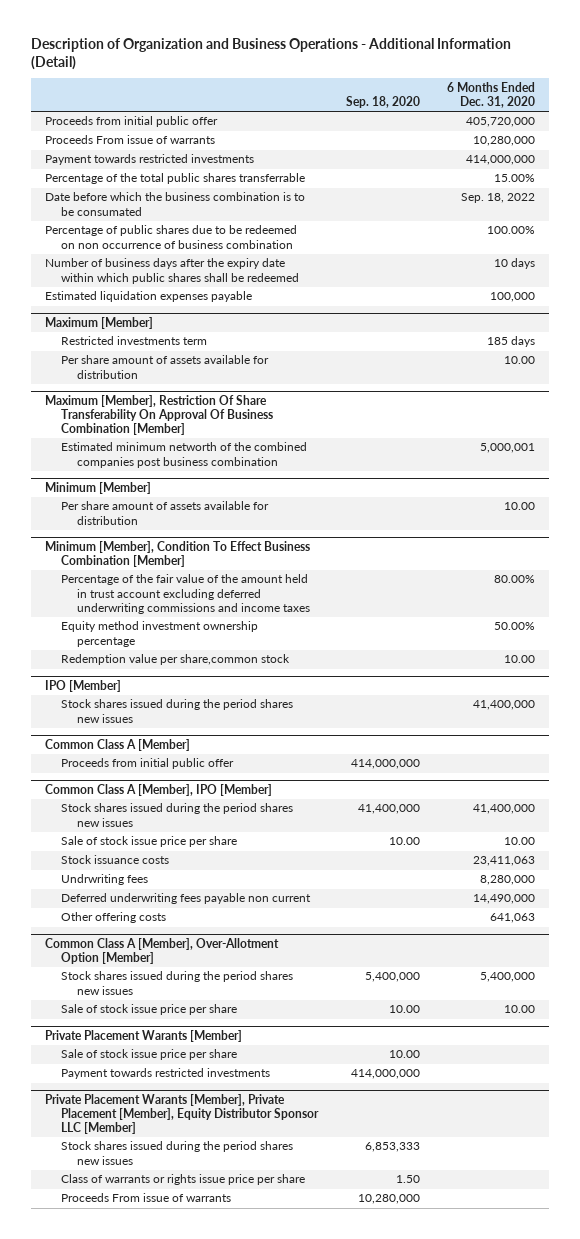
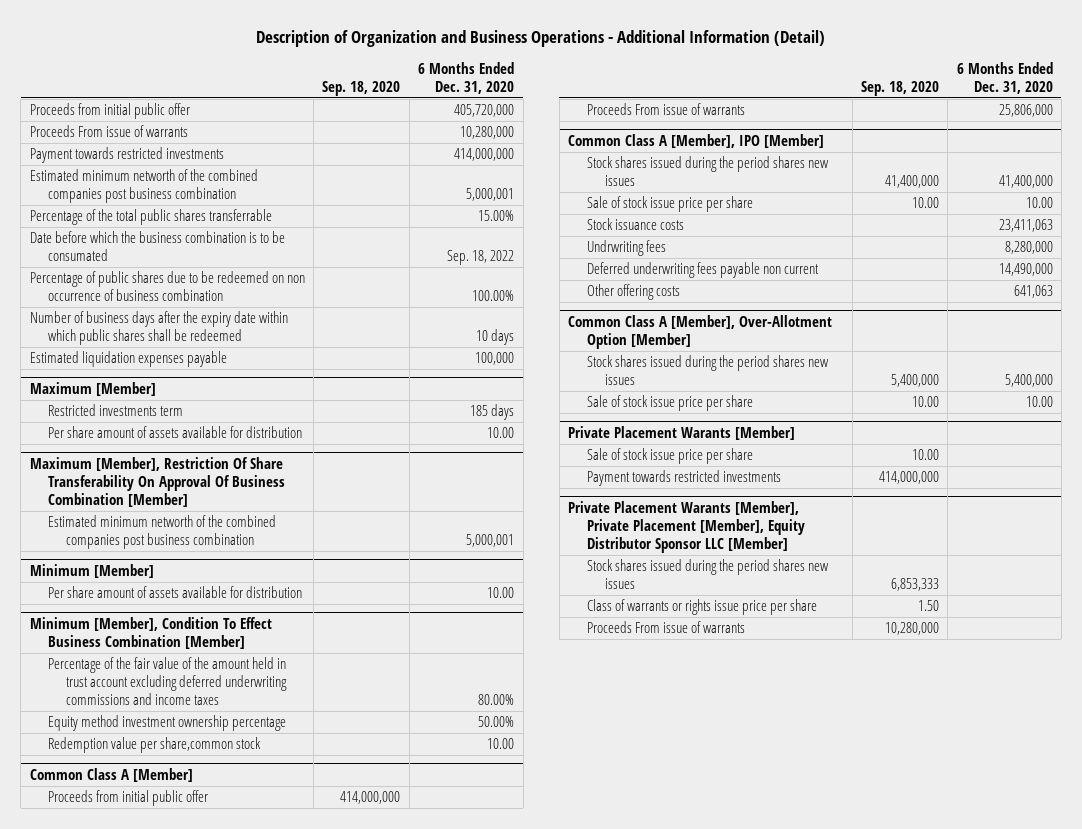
none -> [29,169,258,203] Estimated minimum networth of the combined companies post business combination
[44,679,121,692] IPO [Member] -> none
[61,699,294,723] Stock shares issued during the period shares new issues -> none
none -> [586,103,745,116] Proceeds From issue of warrants

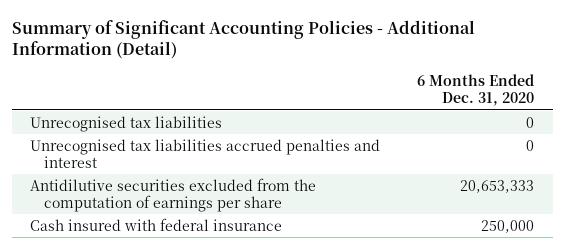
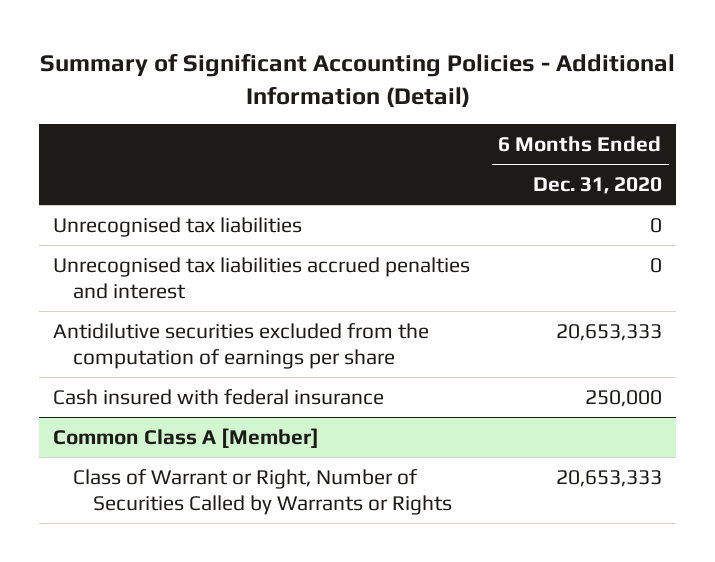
none -> [53,427,320,448] Common Class A [Member]
none -> [73,468,452,516] Class of Warrant or Right, Number of Securities Called by Warrants or Rights

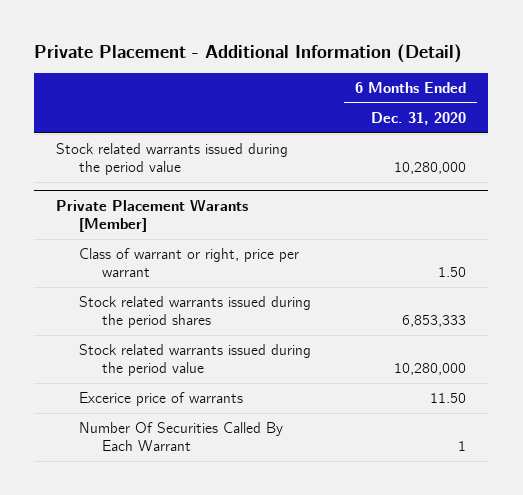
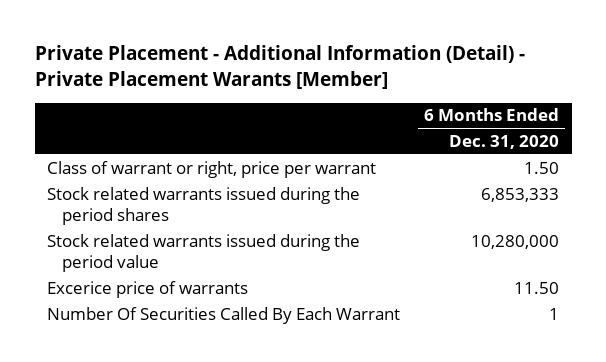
[34,43,463,63] Private Placement - Additional Information (Detail) -> [34,45,525,90] Private Placement - Additional Information (Detail) - Private Placement Warants [Member]
[56,143,289,176] Stock related warrants issued during the period value -> none
[56,199,249,232] Private Placement Warants [Member] -> none

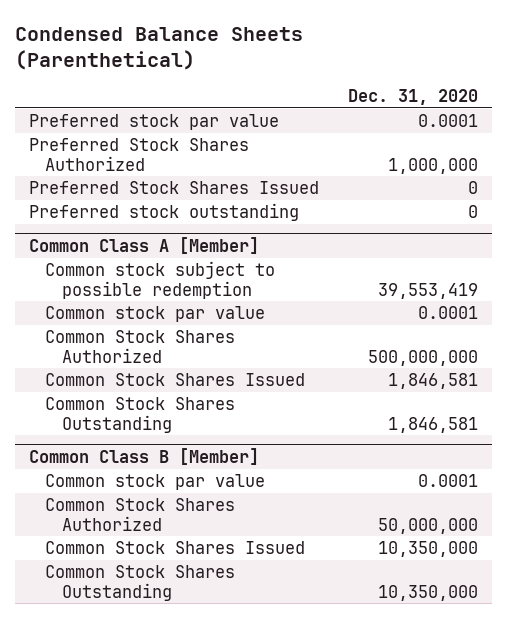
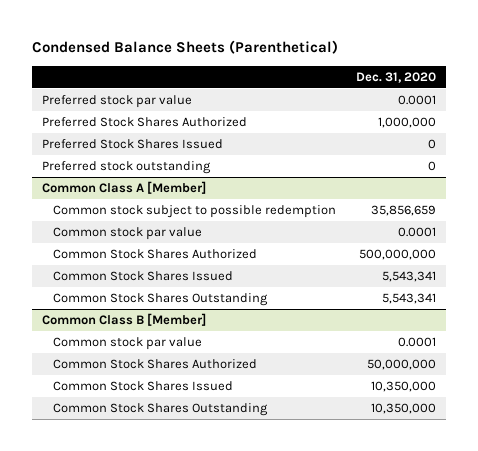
[377,282,478,299] 39,553,419 -> [371,205,437,217] 35,856,659
[387,373,478,390] 1,846,581 -> [382,271,437,283] 5,543,341
[387,416,478,433] 1,846,581 -> [382,293,437,305] 5,543,341

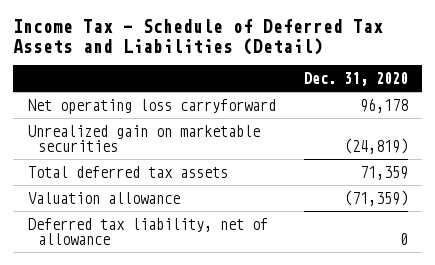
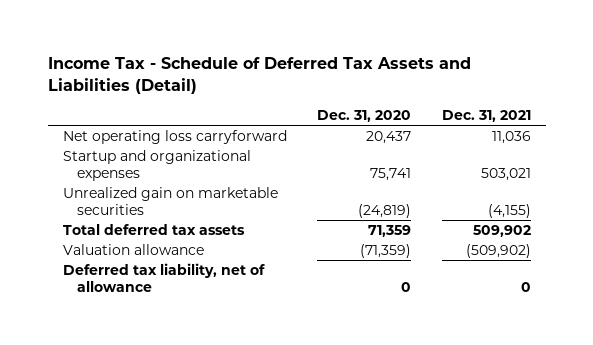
none -> [441,110,531,123] Dec. 31, 2021
[359,97,408,113] 96,178 -> [366,131,412,145] 20,437
none -> [62,150,251,181] Startup and organizational expenses

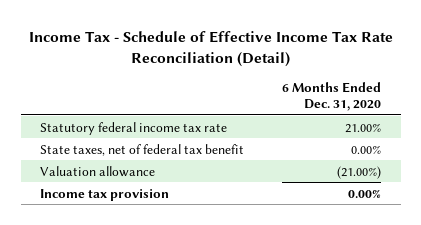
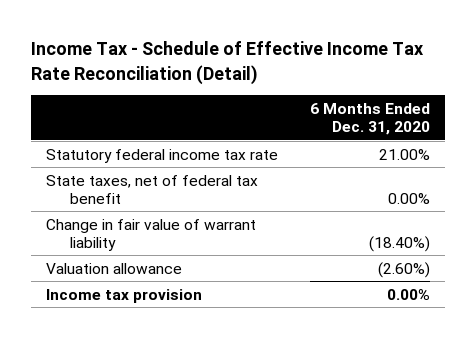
none -> [46,218,257,252] Change in fair value of warrant liability
[337,165,382,179] (21.00%) -> [377,261,430,278] (2.60%)

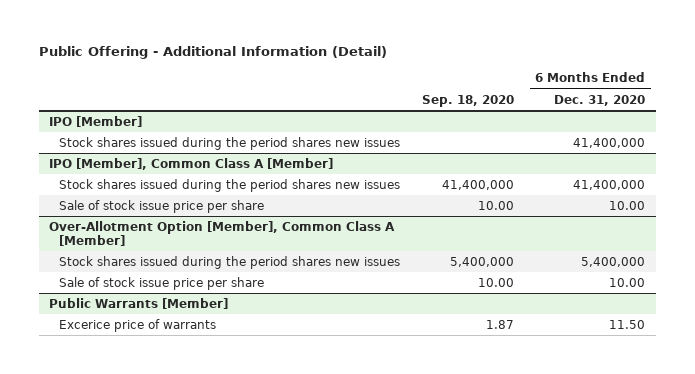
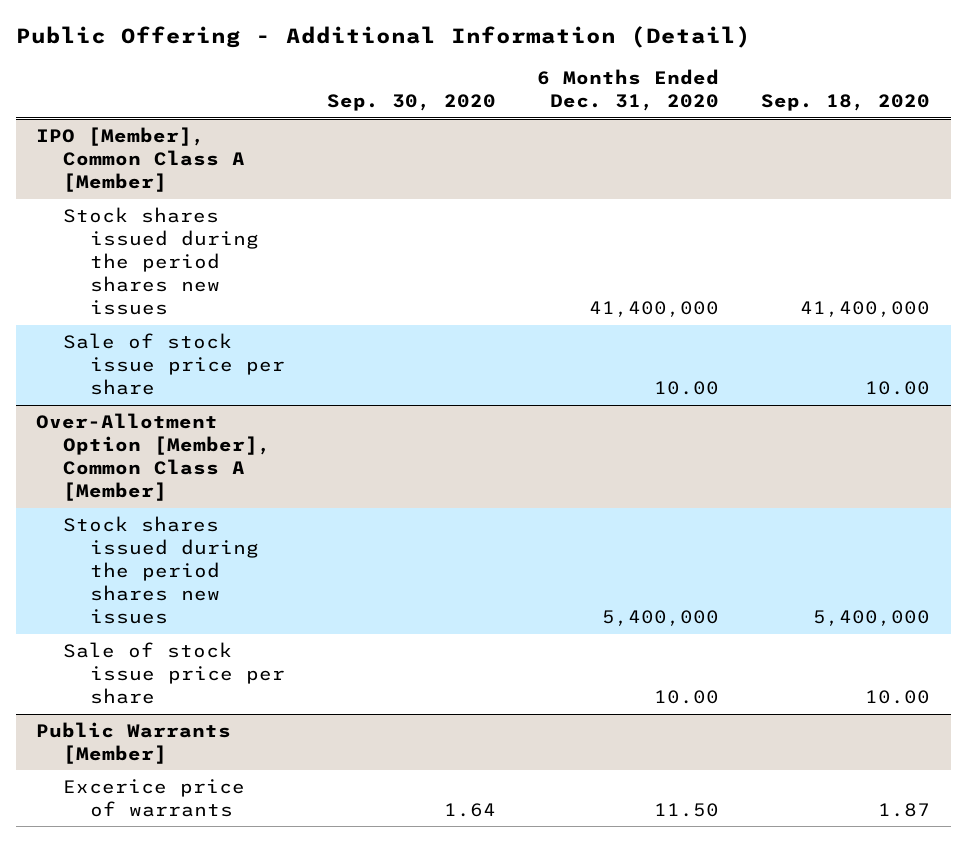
none -> [326,94,496,112] Sep. 30, 2020
[49,115,143,127] IPO [Member] -> none
[59,136,401,150] Stock shares issued during the period shares new issues -> none

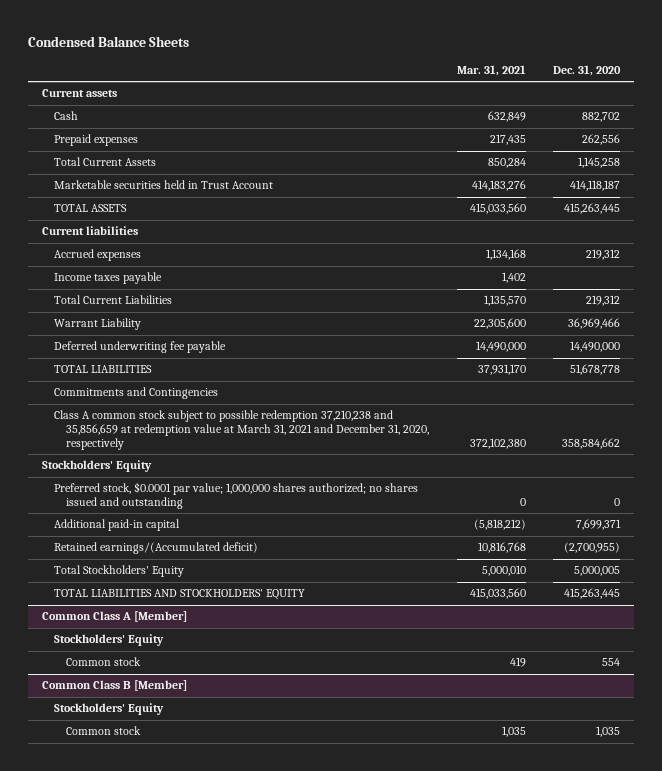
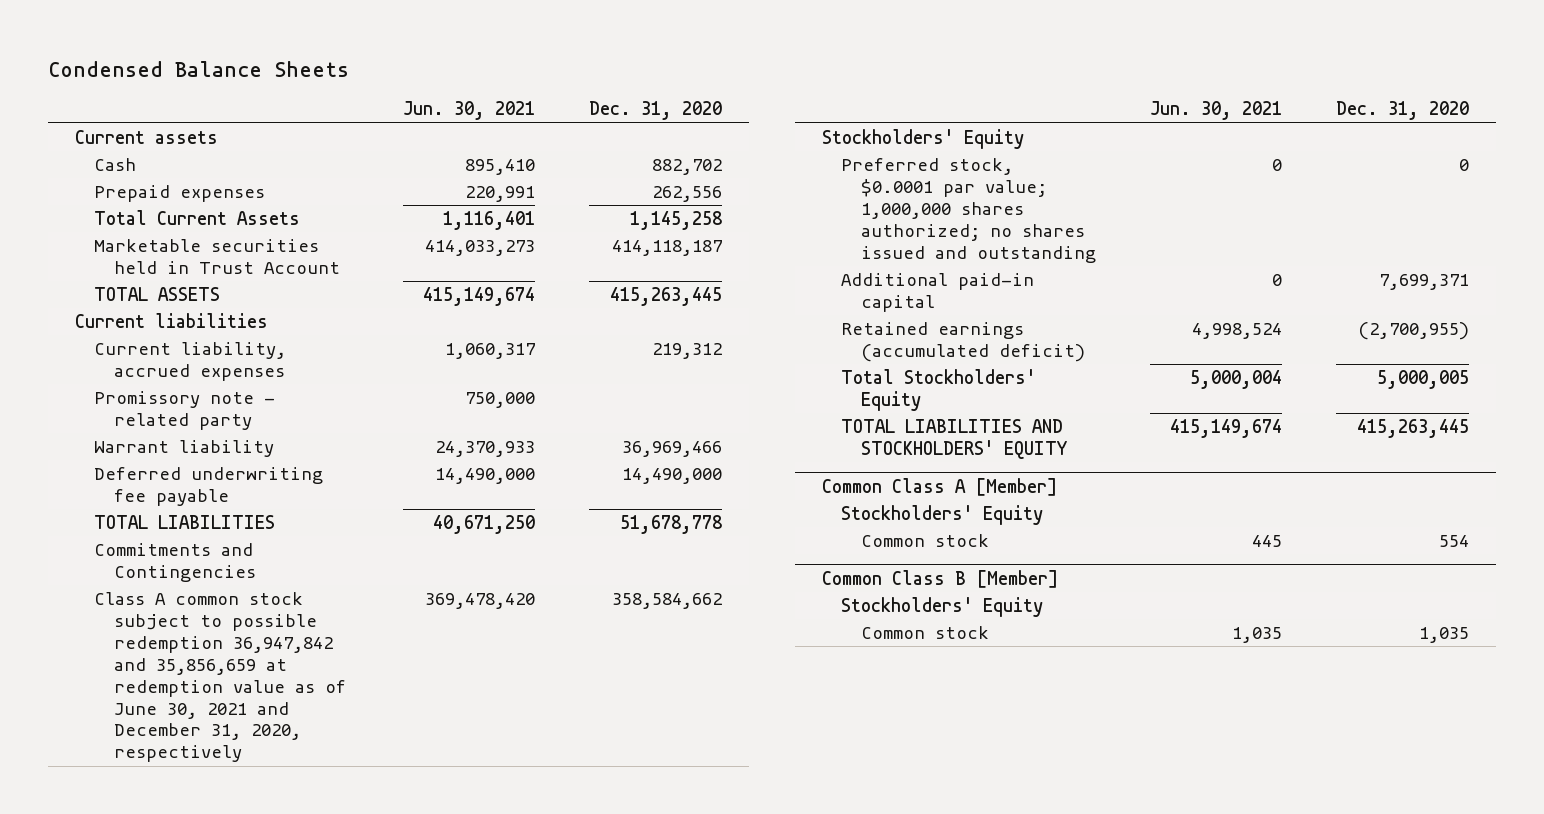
[456,64,526,76] Mar. 31, 2021 -> none
none -> [402,101,535,121] Jun. 30, 2021
[54,272,163,285] Income taxes payable -> none
[54,295,173,305] Total Current Liabilities -> none
[54,249,142,262] Accrued expenses -> [94,342,287,381] Current liability, accrued expenses
none -> [94,391,276,430] Promissory note - related party
[54,318,142,331] Warrant Liability -> [94,440,275,458] Warrant liability
[54,410,430,450] Class A common stock subject to possible redemption 37,210,238 and 35,856,659 at redemption value at March 31, 2021 and December 31, 2020, respectively -> [94,592,346,763] Class A common stock subject to possible redemption 36,947,842 and 35,856,659 at redemption value as of June 30, 2021 and December 31, 2020, respectively
[54,542,259,555] Retained earnings/(Accumulated deficit) -> [841,322,1085,362] Retained earnings (accumulated deficit)

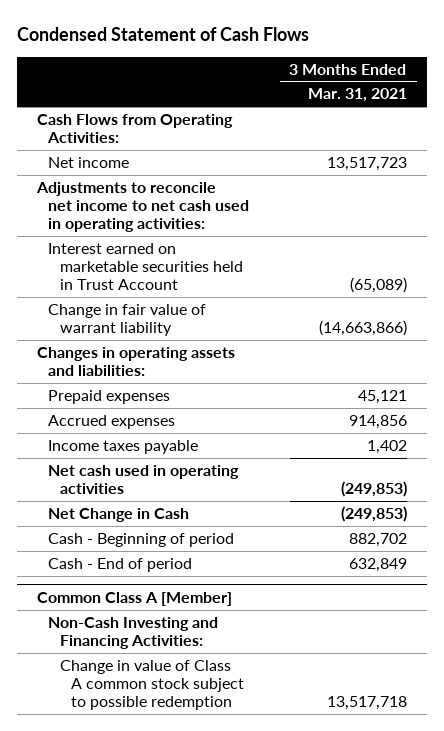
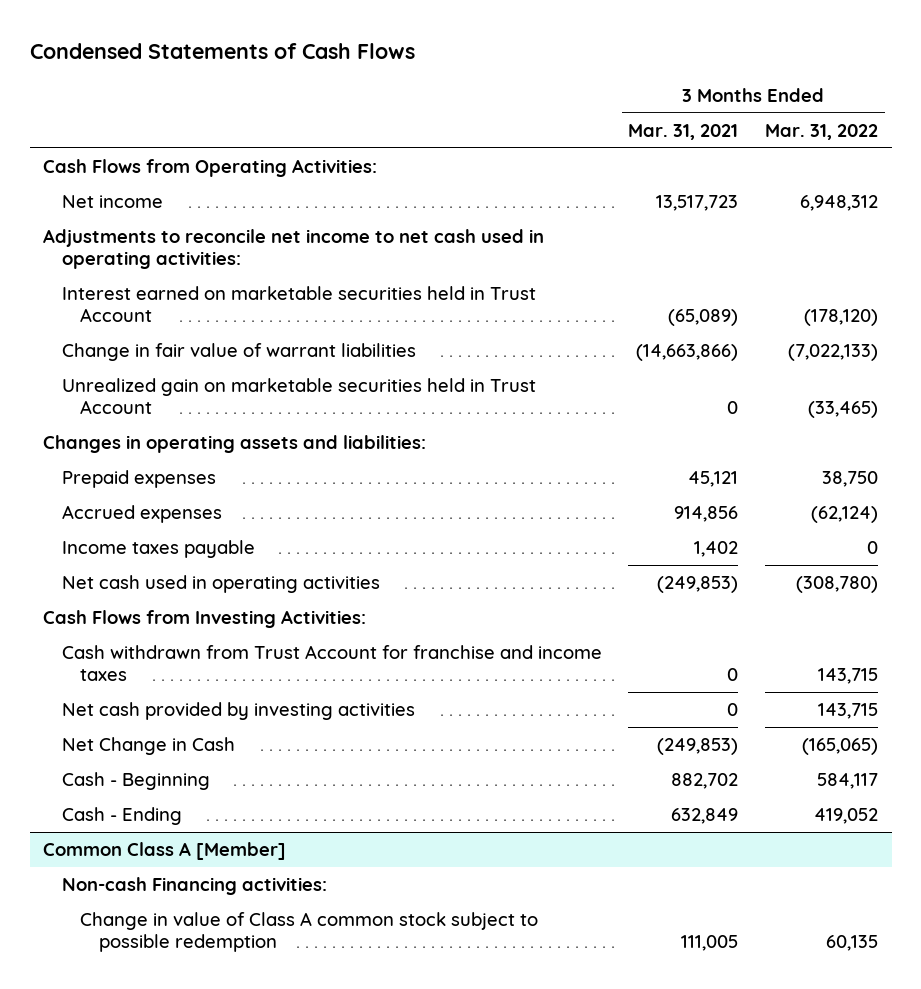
[17,27,310,42] Condensed Statement of Cash Flows -> [29,42,415,59] Condensed Statements of Cash Flows
none -> [765,123,879,140] Mar. 31, 2022
[48,304,207,336] Change in fair value of warrant liability -> [61,343,416,362] Change in fair value of warrant liabilities
none -> [61,378,536,415] Unrealized gain on marketable securities held in Trust Account
none -> [43,610,367,629] Cash Flows from Investing Activities:
none -> [61,645,602,682] Cash withdrawn from Trust Account for franchise and income taxes
none -> [61,702,415,721] Net cash provided by investing activities
[48,533,235,548] Cash - Beginning of period -> [61,772,210,791] Cash - Beginning
[48,558,193,573] Cash - End of period -> [61,807,182,826] Cash - Ending
[48,617,219,649] Non-Cash Investing and Financing Activities: -> [61,877,327,896] Non-cash Financing activities:
[326,695,407,710] 13,517,718 -> [681,935,739,952] 111,005

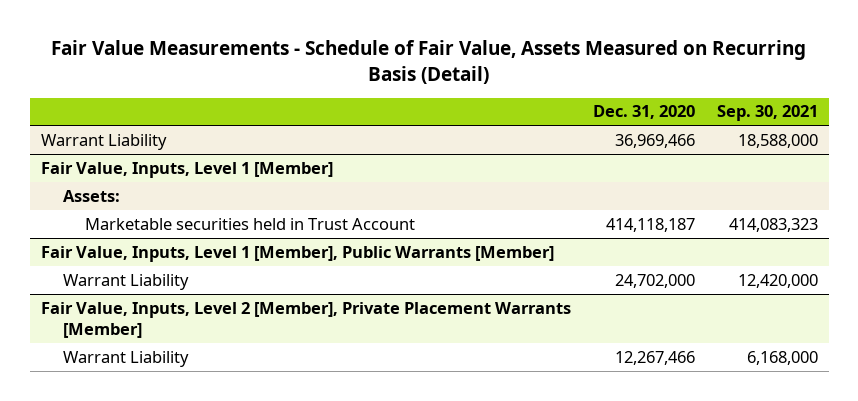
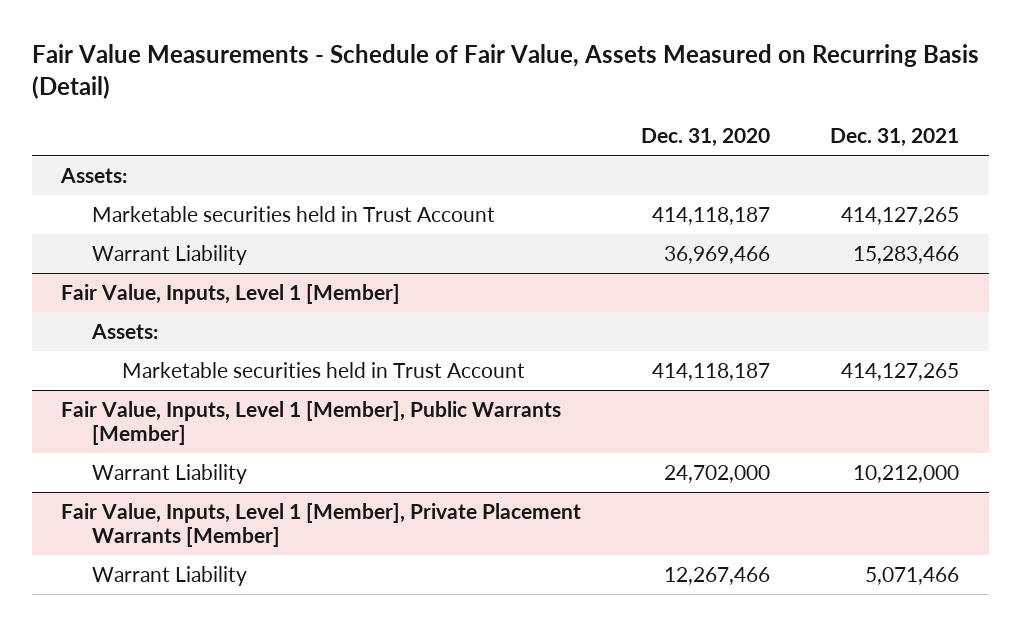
[716,105,818,122] Sep. 30, 2021 -> none
none -> [829,127,959,147] Dec. 31, 2021
none -> [60,168,128,184] Assets:
none -> [91,206,495,223] Marketable securities held in Trust Account
[40,301,571,338] Fair Value, Inputs, Level 2 [Member], Private Placement Warrants [Member] -> [61,503,582,547] Fair Value, Inputs, Level 1 [Member], Private Placement Warrants [Member]

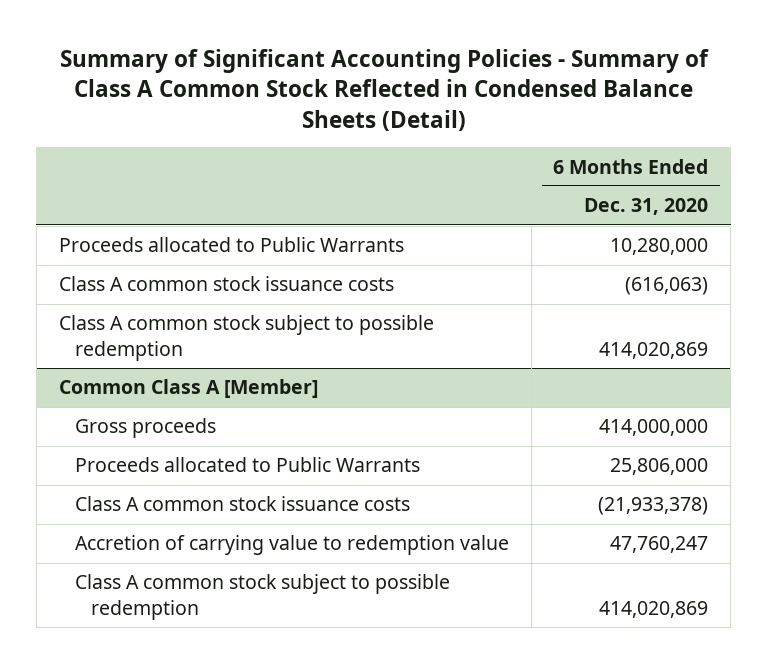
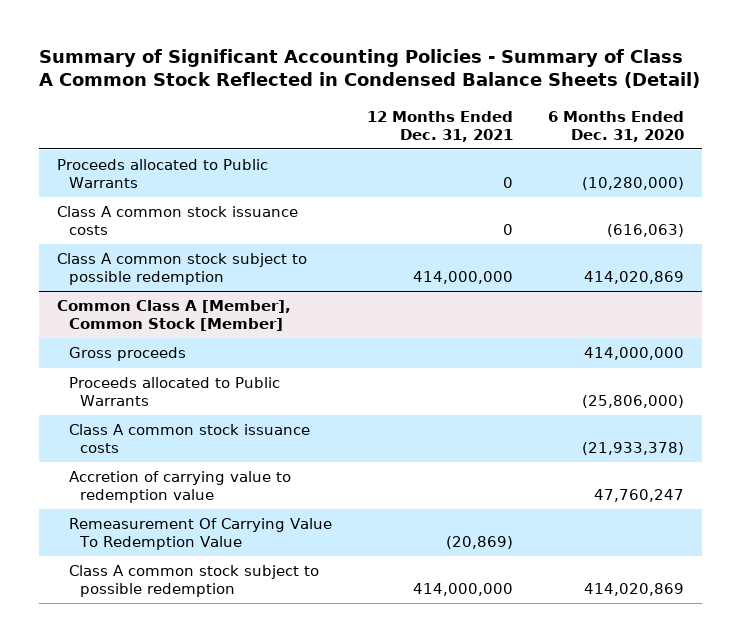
none -> [366,110,513,142] 12 Months Ended Dec. 31, 2021
[610,238,709,256] 10,280,000 -> [582,177,685,191] (10,280,000)
[58,379,318,399] Common Class A [Member] -> [57,300,292,332] Common Class A [Member], Common Stock [Member]
[610,458,709,476] 25,806,000 -> [582,395,685,409] (25,806,000)
none -> [68,518,332,551] Remeasurement Of Carrying Value To Redemption Value

